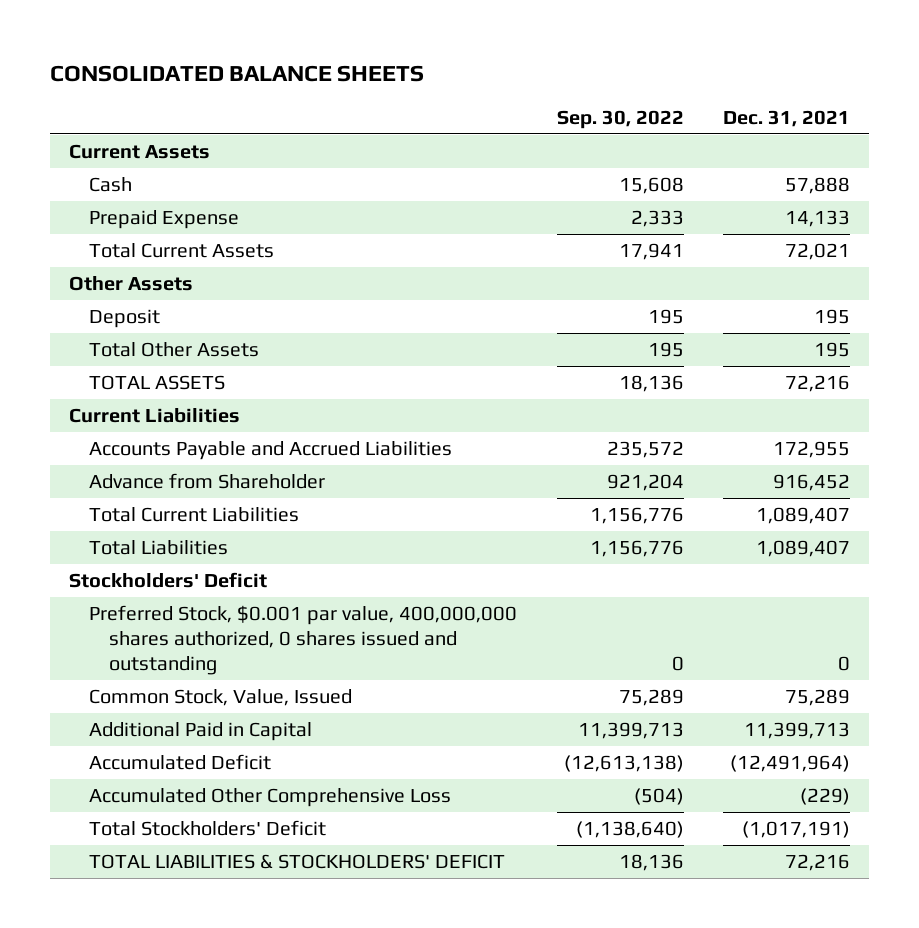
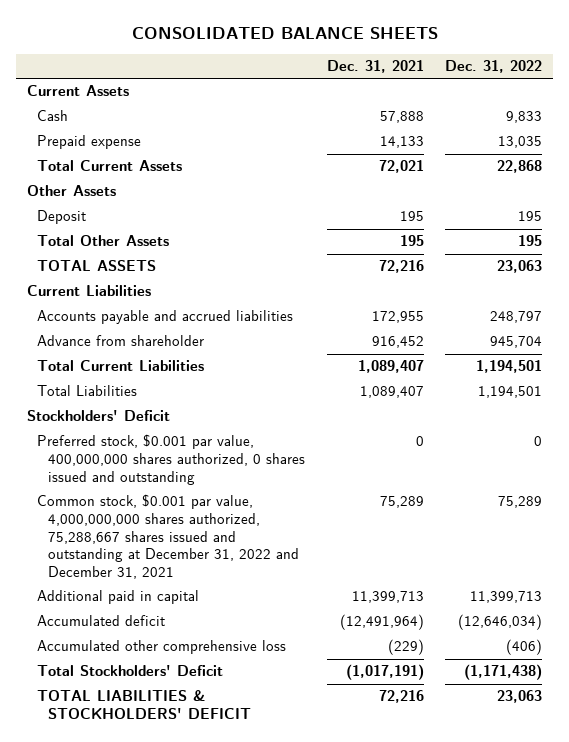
[556,109,684,129] Sep. 30, 2022 -> none
none -> [445,60,543,74] Dec. 31, 2022
[89,210,240,230] Prepaid Expense -> [37,135,142,150] Prepaid expense
[89,441,453,461] Accounts Payable and Accrued Liabilities -> [37,310,294,325] Accounts payable and accrued liabilities
[89,473,326,490] Advance from Shareholder -> [37,335,205,347] Advance from shareholder
[89,605,518,675] Preferred Stock, $0.001 par value, 400,000,000 shares authorized, 0 shares issued and outstanding -> [37,434,305,485] Preferred stock, $0.001 par value, 400,000,000 shares authorized, 0 shares issued and outstanding
[89,689,353,707] Common Stock, Value, Issued -> [37,494,299,580] Common stock, $0.001 par value, 4,000,000,000 shares authorized, 75,288,667 shares issued and outstanding at December 31, 2022 and December 31, 2021
[89,722,313,742] Additional Paid in Capital -> [37,590,200,605] Additional paid in capital
[89,754,272,771] Accumulated Deficit -> [37,615,166,627] Accumulated deficit
[89,788,452,808] Accumulated Other Comprehensive Loss -> [37,640,287,655] Accumulated other comprehensive loss

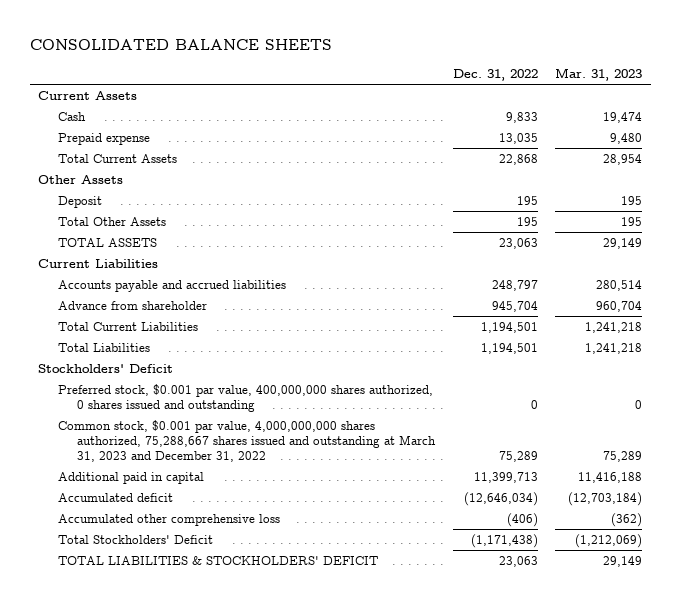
[326,60,424,74] Dec. 31, 2021 -> none
none -> [554,67,642,81] Mar. 31, 2023
[37,494,299,580] Common stock, $0.001 par value, 4,000,000,000 shares authorized, 75,288,667 shares issued and outstanding at December 31, 2022 and December 31, 2021 -> [57,420,437,463] Common stock, $0.001 par value, 4,000,000,000 shares authorized, 75,288,667 shares issued and outstanding at March 31, 2023 and December 31, 2022

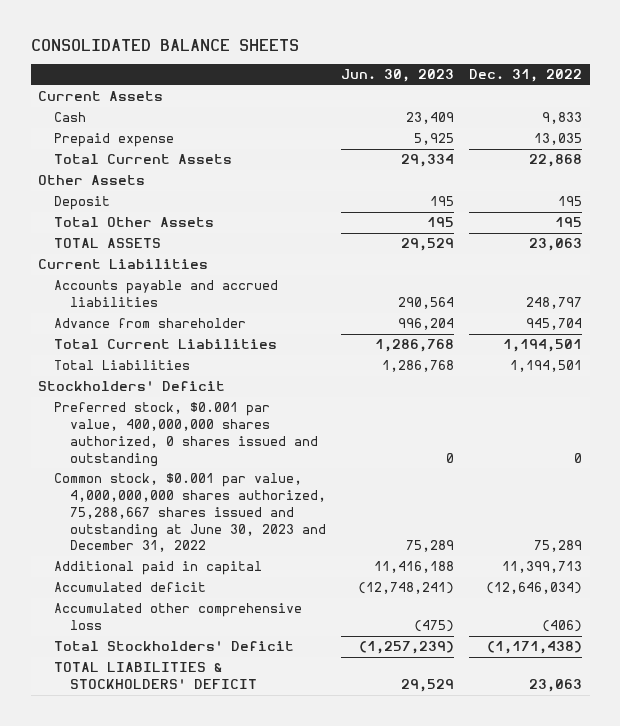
[554,67,642,81] Mar. 31, 2023 -> none
none -> [341,69,455,83] Jun. 30, 2023
[57,420,437,463] Common stock, $0.001 par value, 4,000,000,000 shares authorized, 75,288,667 shares issued and outstanding at March 31, 2023 and December 31, 2022 -> [54,473,327,553] Common stock, $0.001 par value, 4,000,000,000 shares authorized, 75,288,667 shares issued and outstanding at June 30, 2023 and December 31, 2022

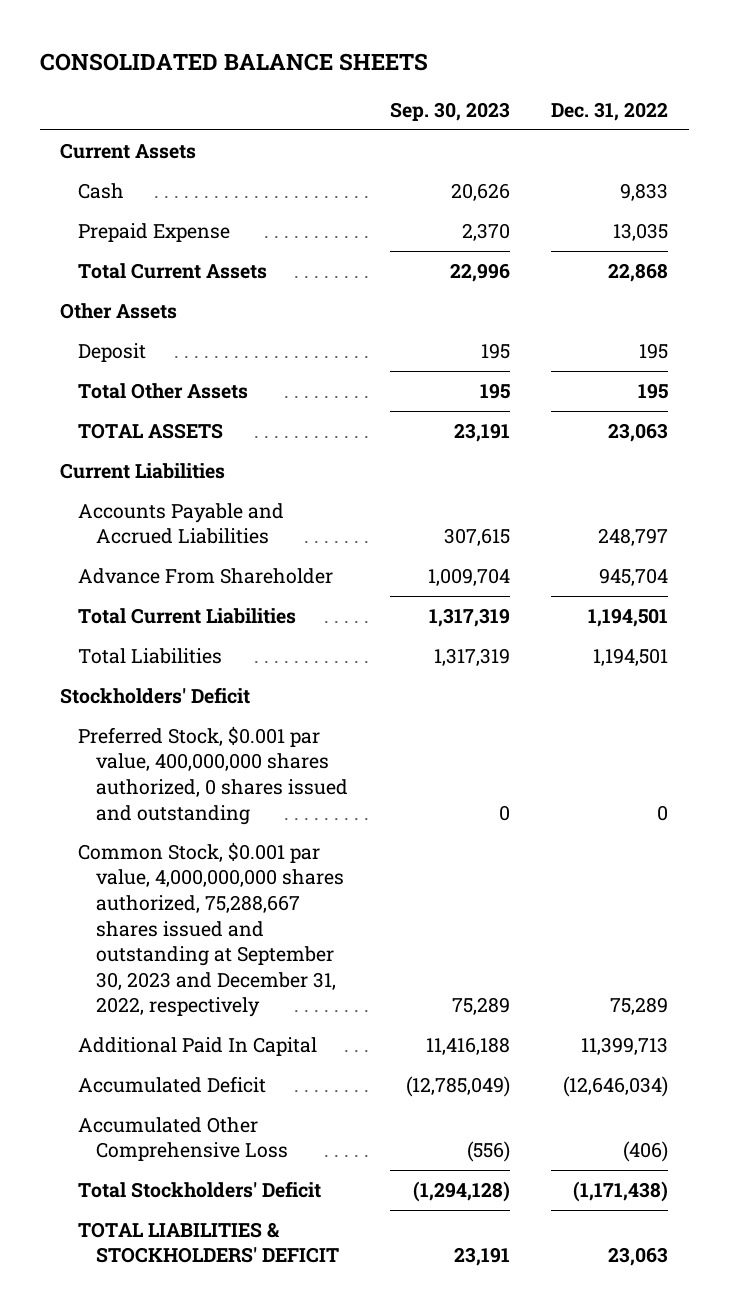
[341,69,455,83] Jun. 30, 2023 -> none
none -> [389,101,510,121] Sep. 30, 2023
[54,133,175,148] Prepaid expense -> [78,222,231,242] Prepaid Expense
[54,280,279,308] Accounts payable and accrued liabilities -> [78,502,285,545] Accounts Payable and Accrued Liabilities
[54,318,247,329] Advance from shareholder -> [78,567,334,584] Advance From Shareholder
[54,402,319,467] Preferred stock, $0.001 par value, 400,000,000 shares authorized, 0 shares issued and outstanding -> [78,725,349,825] Preferred Stock, $0.001 par value, 400,000,000 shares authorized, 0 shares issued and outstanding
[54,473,327,553] Common stock, $0.001 par value, 4,000,000,000 shares authorized, 75,288,667 shares issued and outstanding at June 30, 2023 and December 31, 2022 -> [78,841,345,1018] Common Stock, $0.001 par value, 4,000,000,000 shares authorized, 75,288,667 shares issued and outstanding at September 30, 2023 and December 31, 2022, respectively
[54,561,263,576] Additional paid in capital -> [78,1036,318,1056] Additional Paid In Capital
[54,582,207,593] Accumulated deficit -> [78,1075,267,1093] Accumulated Deficit
[54,603,303,631] Accumulated other comprehensive loss -> [78,1116,289,1162] Accumulated Other Comprehensive Loss

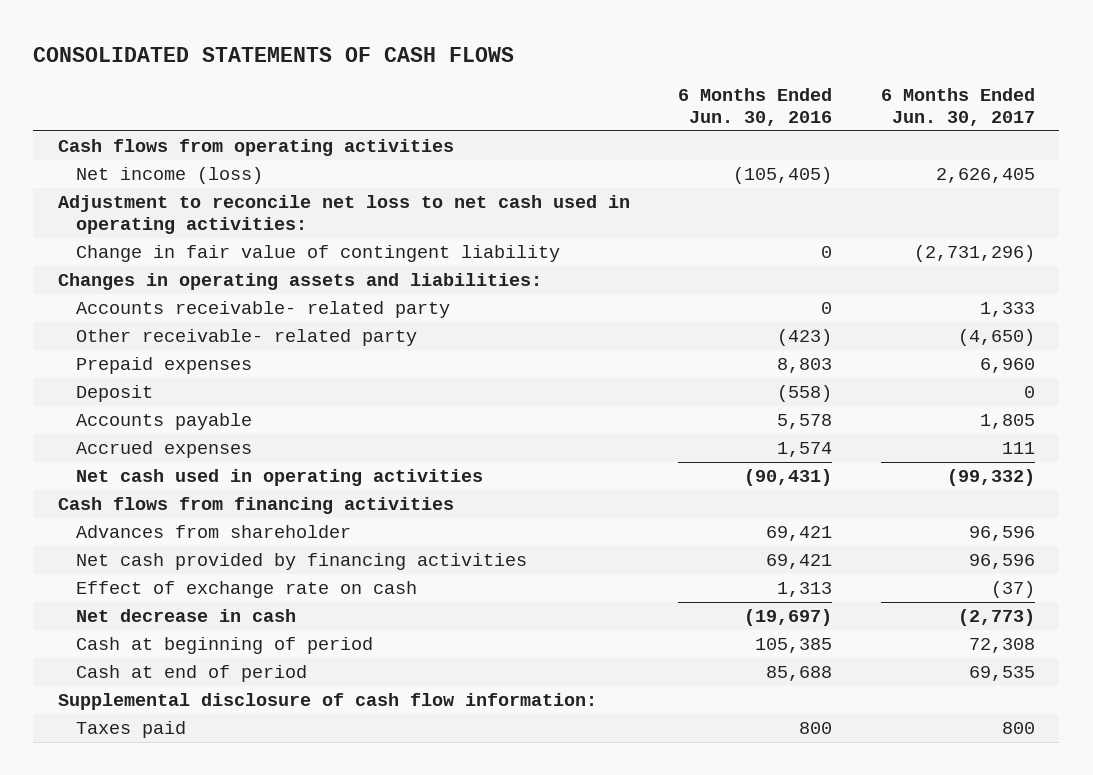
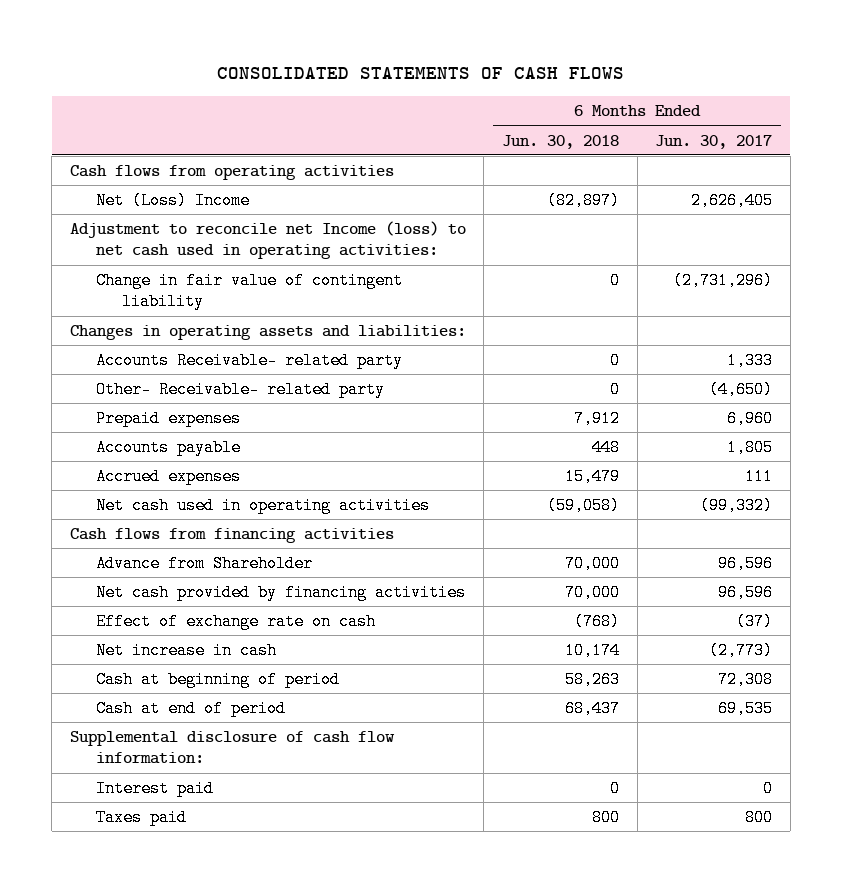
[678,88,833,126] 6 Months Ended Jun. 30, 2016 -> none
none -> [502,134,620,149] Jun. 30, 2018
[75,167,263,185] Net income (loss) -> [95,191,250,209] Net (Loss) Income
[57,195,630,234] Adjustment to reconcile net loss to net cash used in operating activities: -> [69,220,466,260] Adjustment to reconcile net Income (loss) to net cash used in operating activities:
[75,301,450,319] Accounts receivable- related party -> [95,351,403,369] Accounts Receivable- related party
[75,329,417,347] Other receivable- related party -> [95,380,385,398] Other- Receivable- related party
[75,385,153,403] Deposit -> none
[75,525,351,539] Advances from shareholder -> [95,554,313,572] Advance from Shareholder
[75,609,296,623] Net decrease in cash -> [95,641,277,659] Net increase in cash
none -> [95,779,214,797] Interest paid

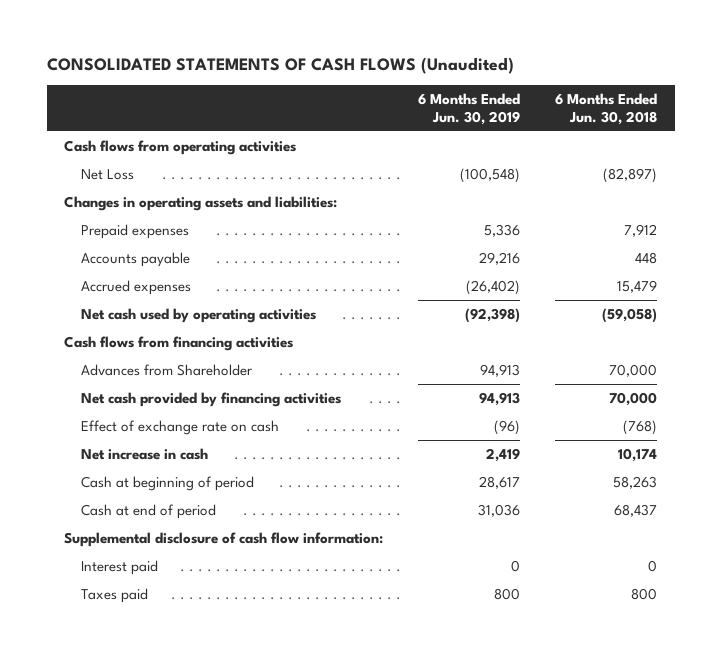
[217,66,625,79] CONSOLIDATED STATEMENTS OF CASH FLOWS -> [46,57,514,75] CONSOLIDATED STATEMENTS OF CASH FLOWS (Unaudited)
[655,134,773,149] Jun. 30, 2017 -> none
none -> [418,93,521,125] 6 Months Ended Jun. 30, 2019
[69,220,466,260] Adjustment to reconcile net Income (loss) to net cash used in operating activities: -> none
[95,271,403,311] Change in fair value of contingent liability -> none
[95,191,250,209] Net (Loss) Income -> [80,168,134,180] Net Loss
[95,351,403,369] Accounts Receivable- related party -> none
[95,380,385,398] Other- Receivable- related party -> none
[95,496,430,514] Net cash used in operating activities -> [80,307,316,323] Net cash used by operating activities
[95,554,313,572] Advance from Shareholder -> [80,363,253,376] Advances from Shareholder

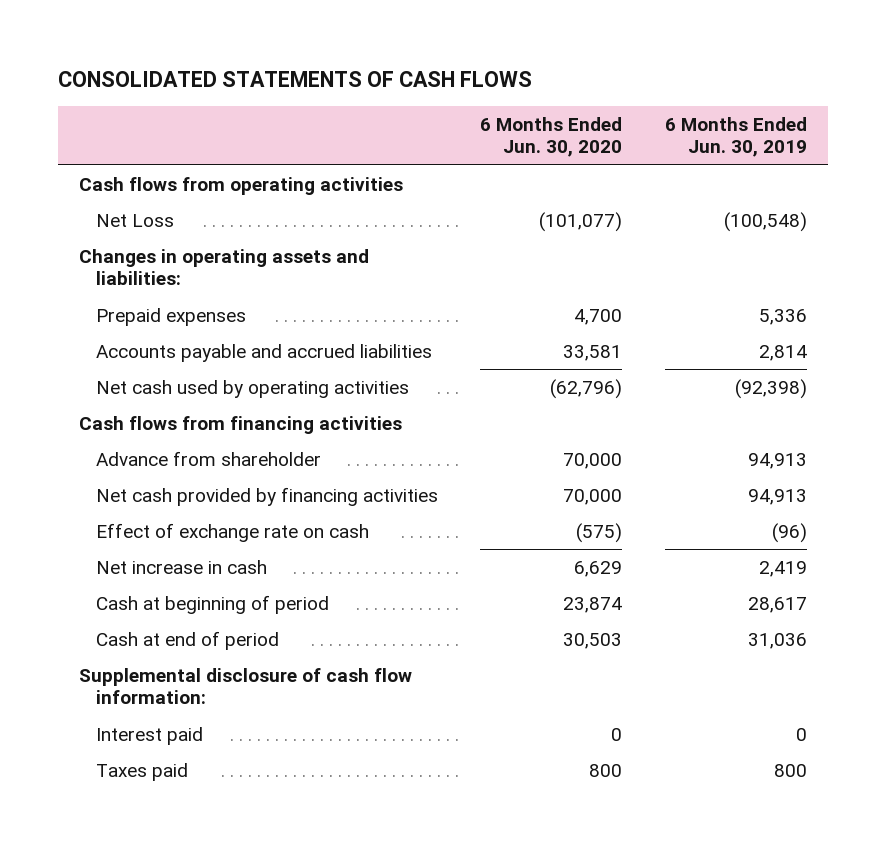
[46,57,514,75] CONSOLIDATED STATEMENTS OF CASH FLOWS (Unaudited) -> [57,71,532,88] CONSOLIDATED STATEMENTS OF CASH FLOWS
[555,93,658,125] 6 Months Ended Jun. 30, 2018 -> none
none -> [480,116,623,158] 6 Months Ended Jun. 30, 2020
[80,251,190,267] Accounts payable -> none
[80,279,191,295] Accrued expenses -> none
none -> [95,343,432,362] Accounts payable and accrued liabilities
[80,363,253,376] Advances from Shareholder -> [95,450,321,466] Advance from shareholder

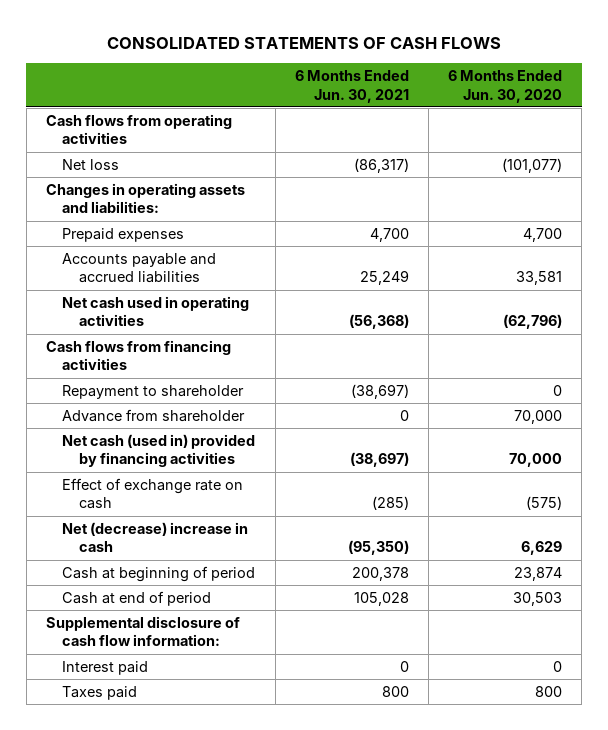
[665,116,808,158] 6 Months Ended Jun. 30, 2019 -> none
none -> [294,70,409,103] 6 Months Ended Jun. 30, 2021
[95,213,174,227] Net Loss -> [62,158,120,170] Net loss
[95,379,409,398] Net cash used by operating activities -> [62,295,250,327] Net cash used in operating activities
none -> [62,384,245,399] Repayment to shareholder
[95,486,438,506] Net cash provided by financing activities -> [62,433,256,468] Net cash (used in) provided by financing activities
[95,559,267,574] Net increase in cash -> [62,521,249,553] Net (decrease) increase in cash

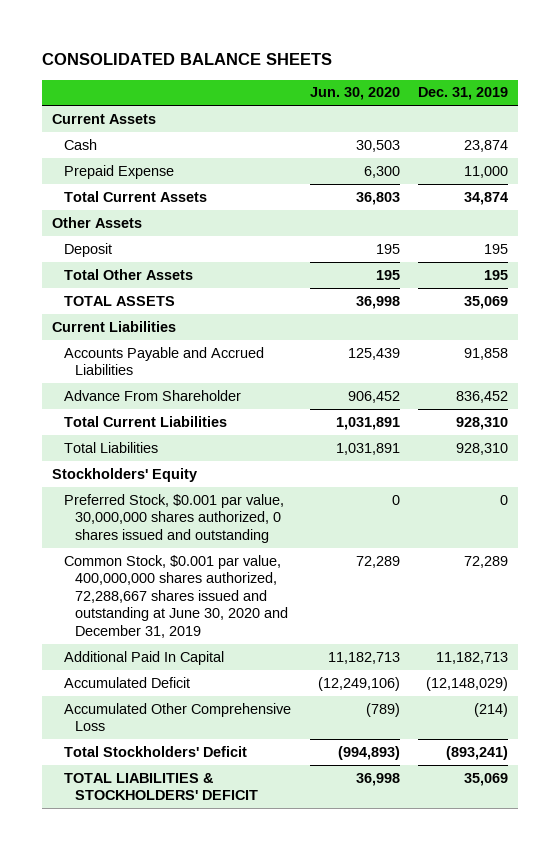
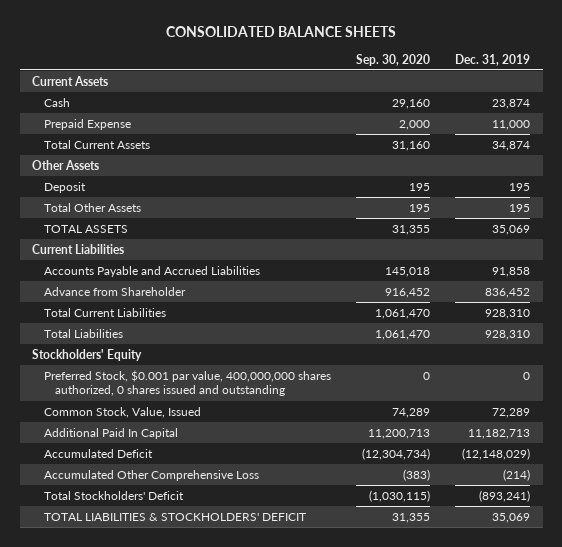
[309,87,400,101] Jun. 30, 2020 -> none
none -> [356,53,431,66] Sep. 30, 2020
[63,389,241,401] Advance From Shareholder -> [43,286,186,296] Advance from Shareholder
[63,493,284,543] Preferred Stock, $0.001 par value, 30,000,000 shares authorized, 0 shares issued and outstanding -> [43,369,331,397] Preferred Stock, $0.001 par value, 400,000,000 shares authorized, 0 shares issued and outstanding
[63,554,289,638] Common Stock, $0.001 par value, 400,000,000 shares authorized, 72,288,667 shares issued and outstanding at June 30, 2020 and December 31, 2019 -> [43,406,201,418] Common Stock, Value, Issued

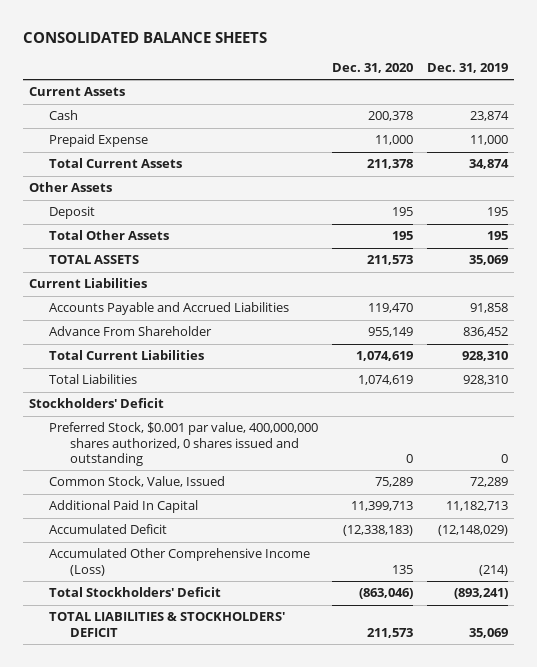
[356,53,431,66] Sep. 30, 2020 -> none
none -> [332,63,414,74] Dec. 31, 2020
[43,286,186,296] Advance from Shareholder -> [49,326,213,337] Advance From Shareholder
[32,348,143,361] Stockholders' Equity -> [29,398,165,409] Stockholders' Deficit
[43,469,259,481] Accumulated Other Comprehensive Loss -> [49,548,311,576] Accumulated Other Comprehensive Income (Loss)

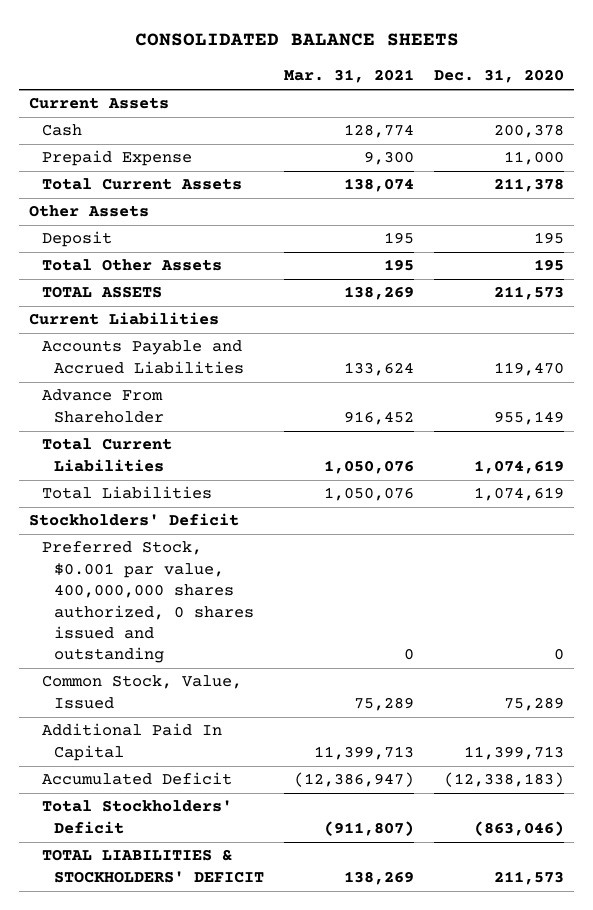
[426,63,508,74] Dec. 31, 2019 -> none
none -> [284,69,415,84] Mar. 31, 2021
[49,548,311,576] Accumulated Other Comprehensive Income (Loss) -> none

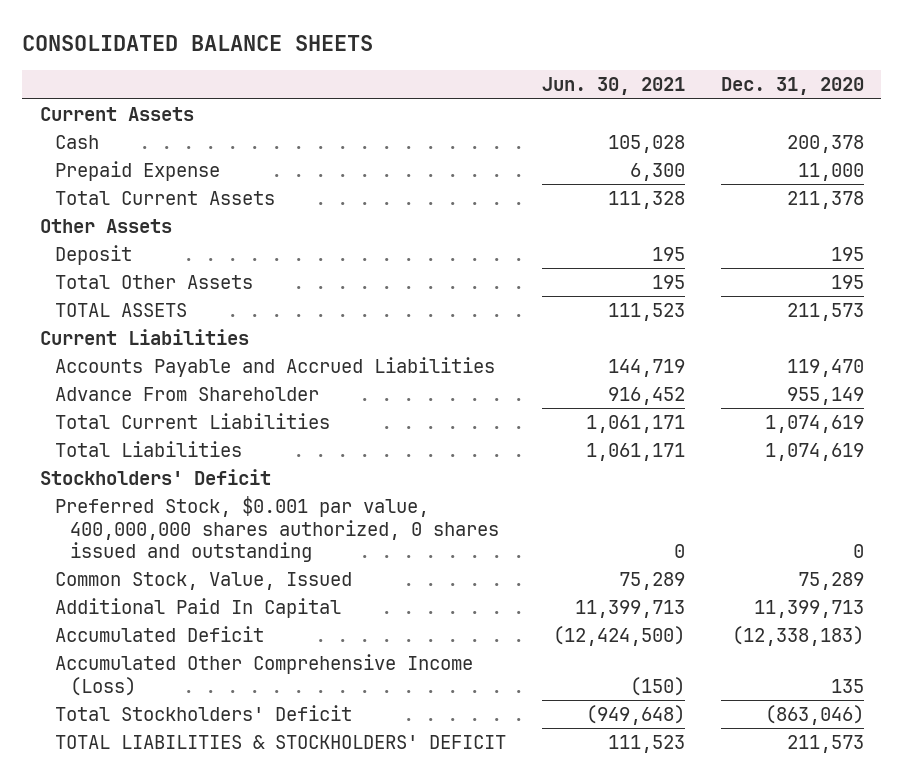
[284,69,415,84] Mar. 31, 2021 -> none
none -> [541,77,685,96] Jun. 30, 2021
none -> [55,654,474,696] Accumulated Other Comprehensive Income (Loss)

